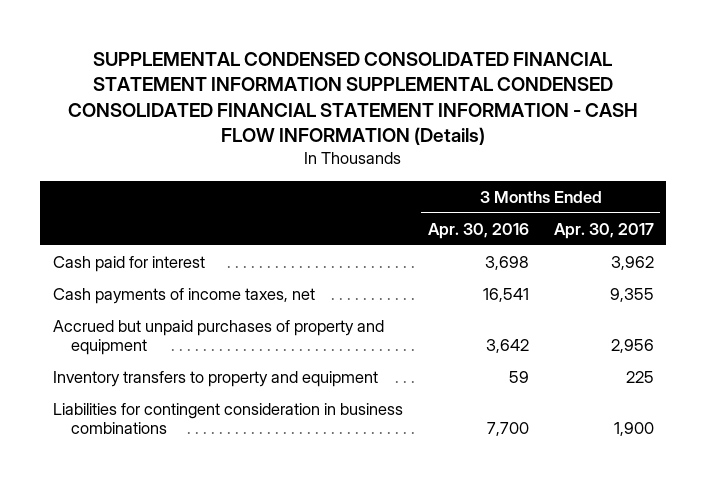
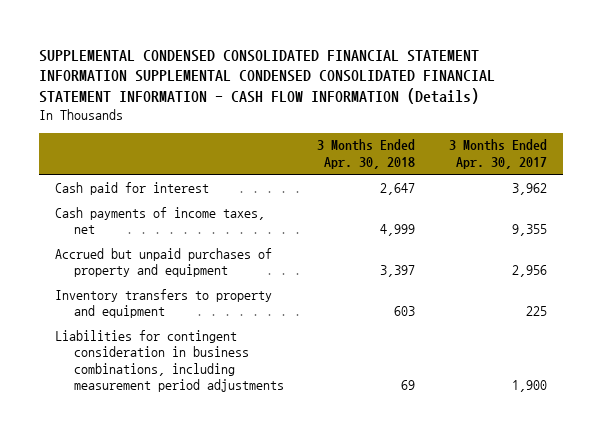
[427,222,529,239] Apr. 30, 2016 -> none
none -> [317,139,416,169] 3 Months Ended Apr. 30, 2018
[52,402,403,435] Liabilities for contingent consideration in business combinations -> [55,329,285,392] Liabilities for contingent consideration in business combinations, including measurement period adjustments

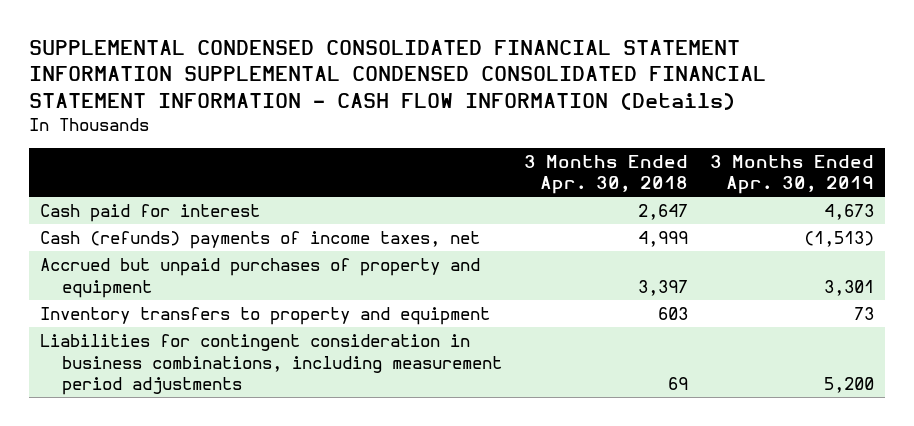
[448,139,547,169] 3 Months Ended Apr. 30, 2017 -> none
none -> [710,154,875,195] 3 Months Ended Apr. 30, 2019
[55,206,266,235] Cash payments of income taxes, net -> [39,231,480,250] Cash (refunds) payments of income taxes, net

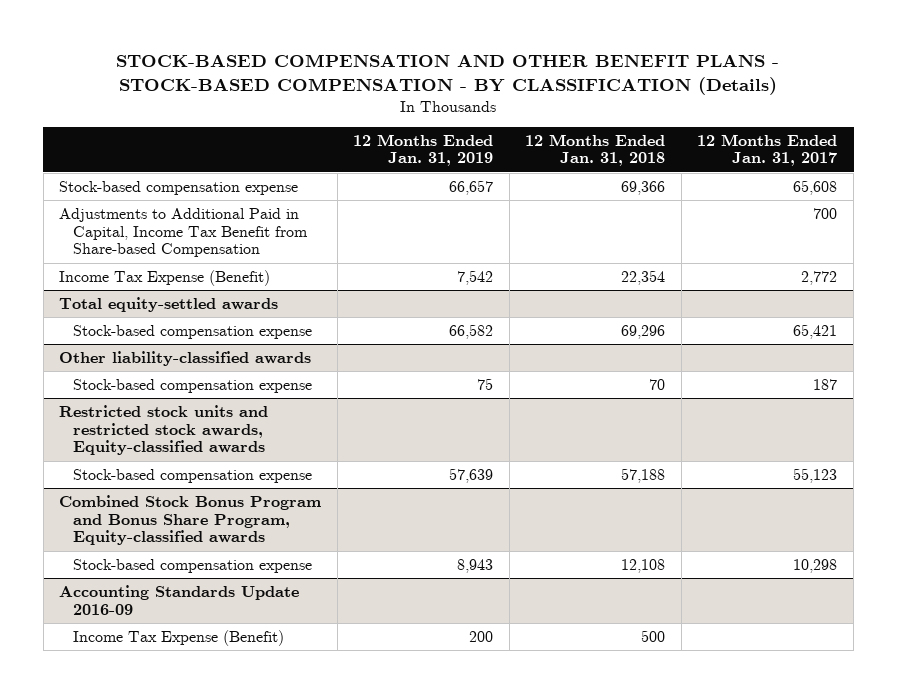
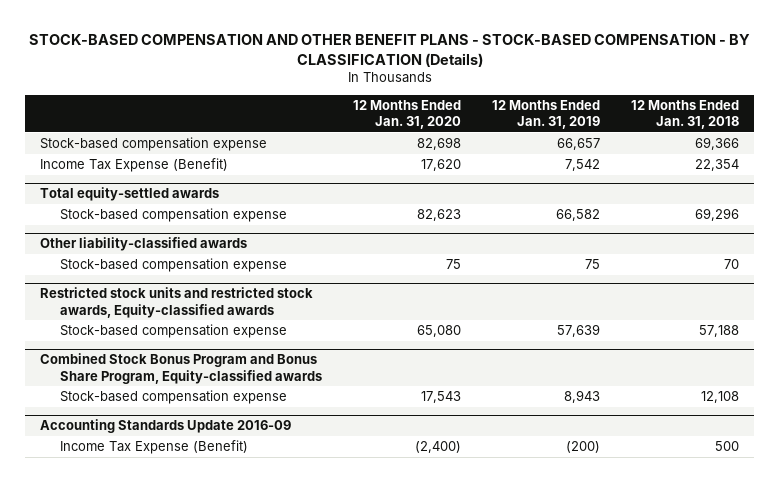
[697,133,838,167] 12 Months Ended Jan. 31, 2017 -> none
none -> [352,99,461,129] 12 Months Ended Jan. 31, 2020
[59,207,308,258] Adjustments to Additional Paid in Capital, Income Tax Benefit from Share-based Compensation -> none
[469,630,494,642] 200 -> [565,441,600,454] (200)

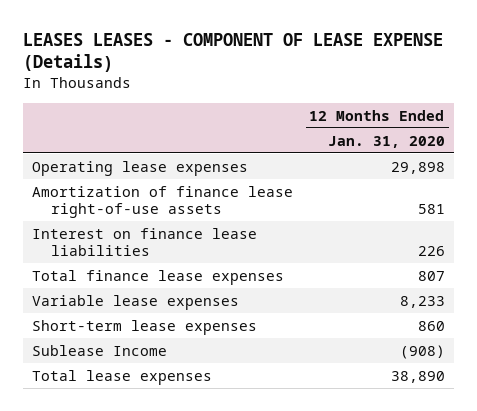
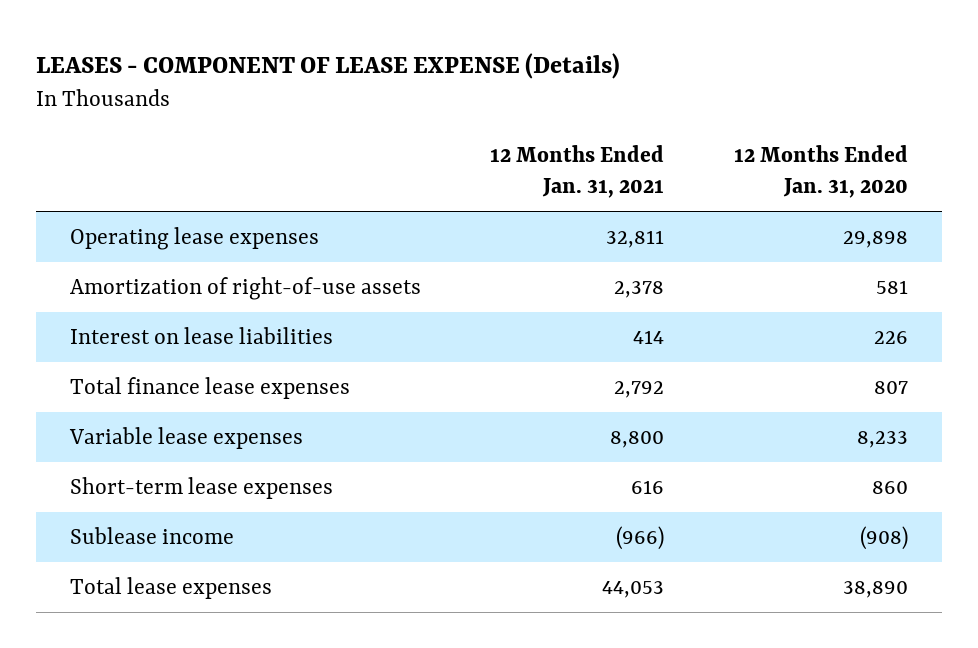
[23,32,444,73] LEASES LEASES - COMPONENT OF LEASE EXPENSE (Details) -> [35,53,620,80] LEASES - COMPONENT OF LEASE EXPENSE (Details)
none -> [490,145,665,198] 12 Months Ended Jan. 31, 2021
[31,185,293,218] Amortization of finance lease right-of-use assets -> [70,276,422,300] Amortization of right-of-use assets
[31,227,257,256] Interest on finance lease liabilities -> [70,326,334,344] Interest on lease liabilities
[31,344,167,356] Sublease Income -> [70,526,235,544] Sublease income

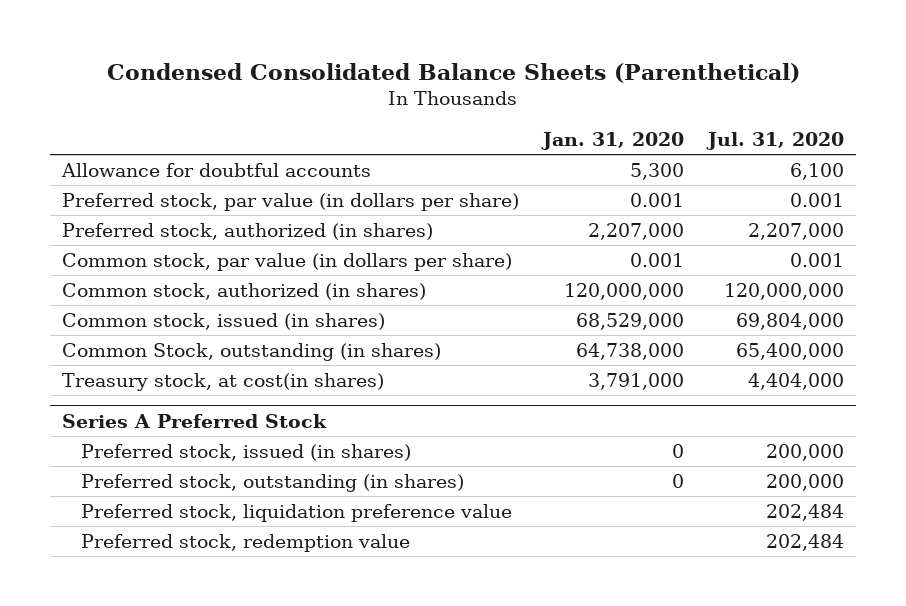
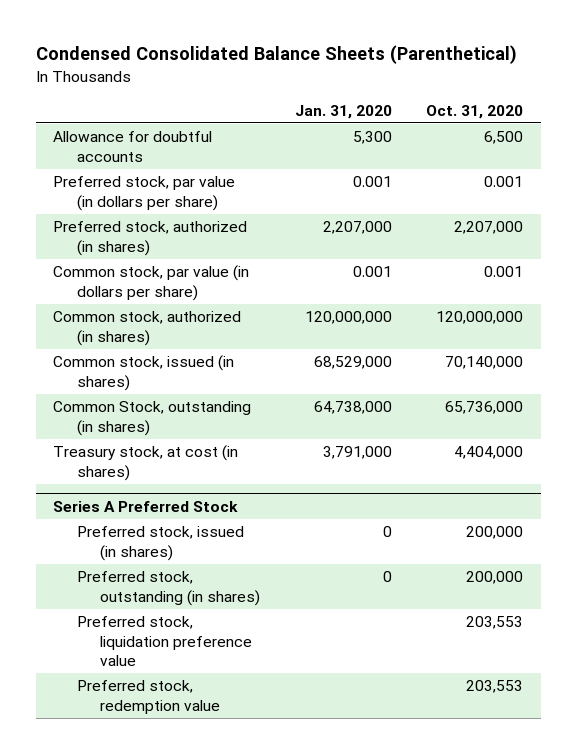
[705,132,844,151] Jul. 31, 2020 -> none
none -> [426,104,524,119] Oct. 31, 2020
[62,373,385,392] Treasury stock, at cost(in shares) -> [53,445,239,481] Treasury stock, at cost (in shares)

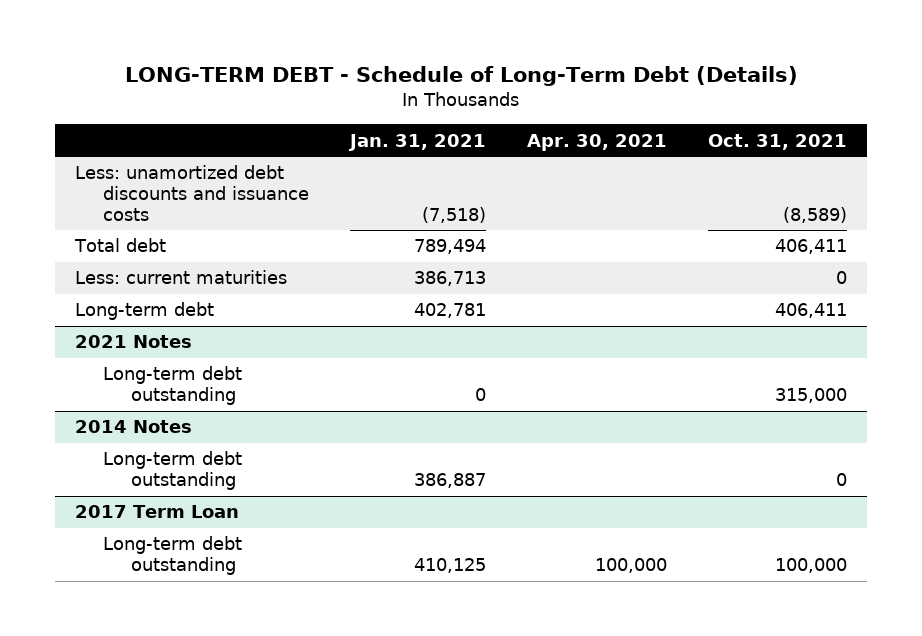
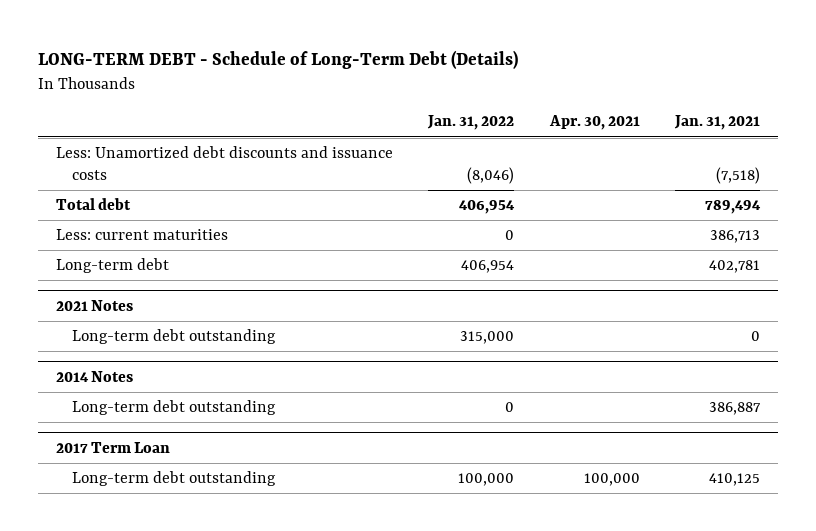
[707,133,847,150] Oct. 31, 2021 -> none
none -> [427,115,515,131] Jan. 31, 2022
[75,165,309,221] Less: unamortized debt discounts and issuance costs -> [56,146,394,180] Less: Unamortized debt discounts and issuance costs

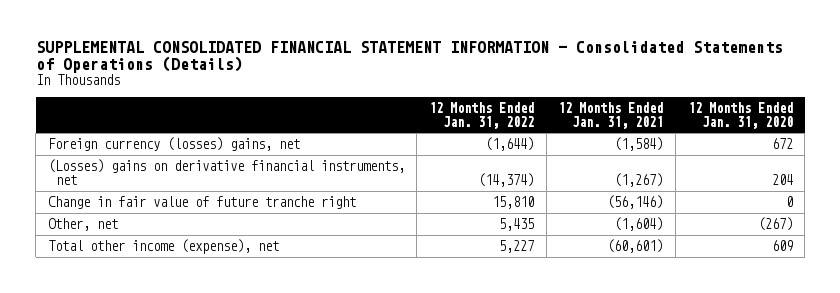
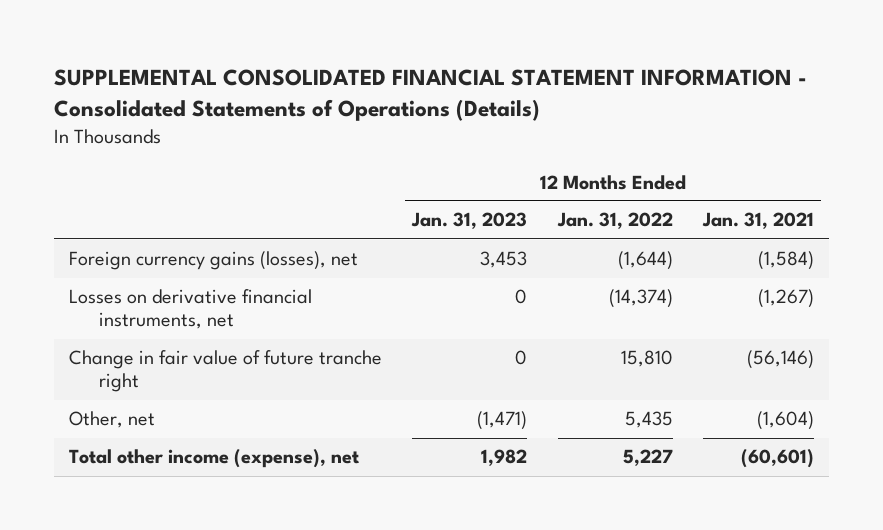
[687,101,793,129] 12 Months Ended Jan. 31, 2020 -> none
none -> [411,212,528,230] Jan. 31, 2023
[47,136,300,151] Foreign currency (losses) gains, net -> [69,251,359,271] Foreign currency gains (losses), net
[47,158,405,186] (Losses) gains on derivative financial instruments, net -> [69,289,313,330] Losses on derivative financial instruments, net

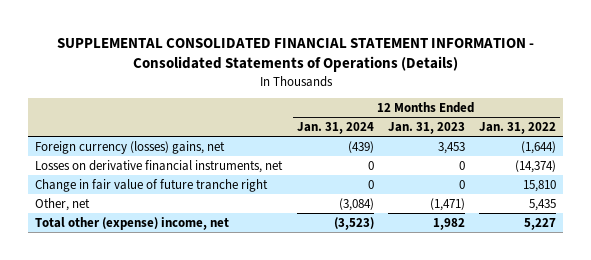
[701,212,814,230] Jan. 31, 2021 -> none
none -> [296,122,374,135] Jan. 31, 2024
[69,251,359,271] Foreign currency gains (losses), net -> [35,140,226,154] Foreign currency (losses) gains, net
[69,449,360,469] Total other income (expense), net -> [35,216,230,230] Total other (expense) income, net

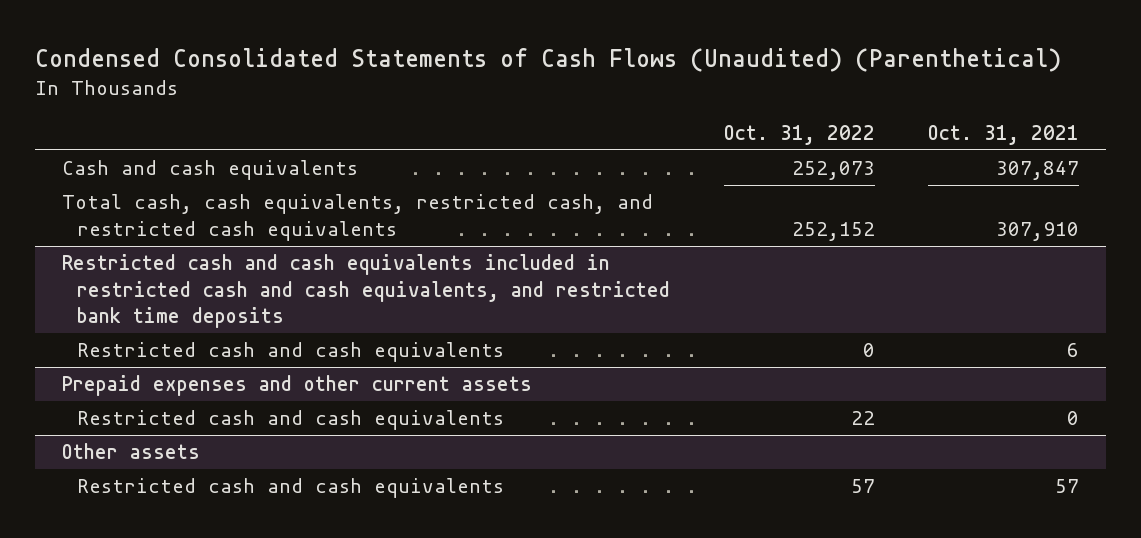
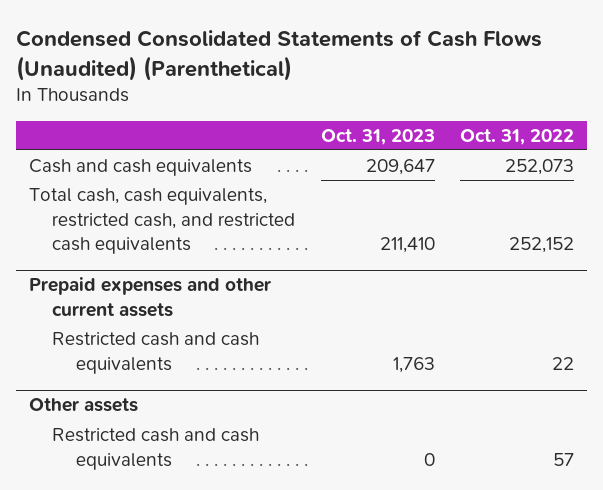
[928,124,1080,145] Oct. 31, 2021 -> none
none -> [320,128,435,145] Oct. 31, 2023
[61,254,670,328] Restricted cash and cash equivalents included in restricted cash and cash equivalents, and restricted bank time deposits -> none
[76,342,504,363] Restricted cash and cash equivalents -> none

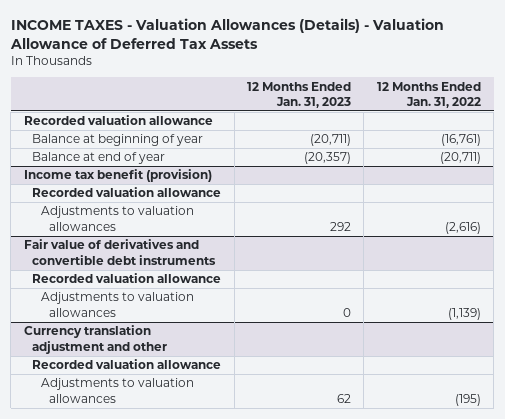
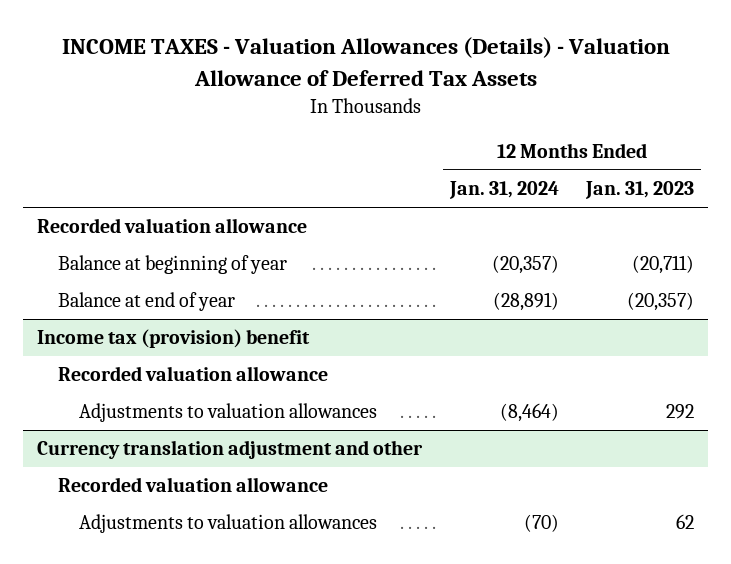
[376,81,481,108] 12 Months Ended Jan. 31, 2022 -> none
none -> [448,181,559,200] Jan. 31, 2024
[23,169,212,183] Income tax benefit (provision) -> [37,329,311,349] Income tax (provision) benefit
[23,239,217,265] Fair value of derivatives and convertible debt instruments -> none
[32,273,222,284] Recorded valuation allowance -> none
[40,292,194,317] Adjustments to valuation allowances -> none

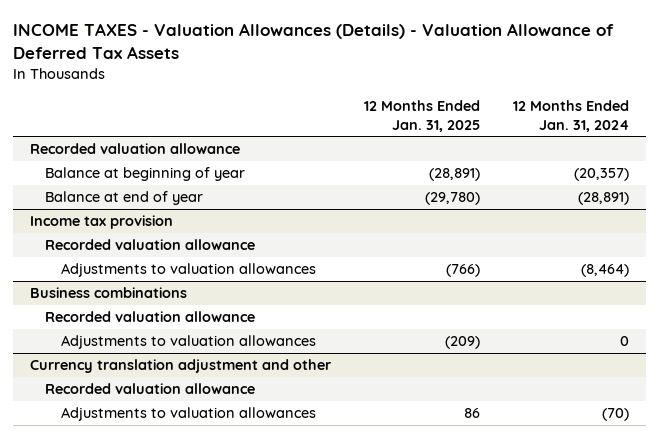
[585,181,695,200] Jan. 31, 2023 -> none
none -> [363,99,480,132] 12 Months Ended Jan. 31, 2025
[37,329,311,349] Income tax (provision) benefit -> [29,215,173,230] Income tax provision
none -> [29,287,187,299] Business combinations
none -> [45,311,256,323] Recorded valuation allowance
none -> [60,335,316,350] Adjustments to valuation allowances

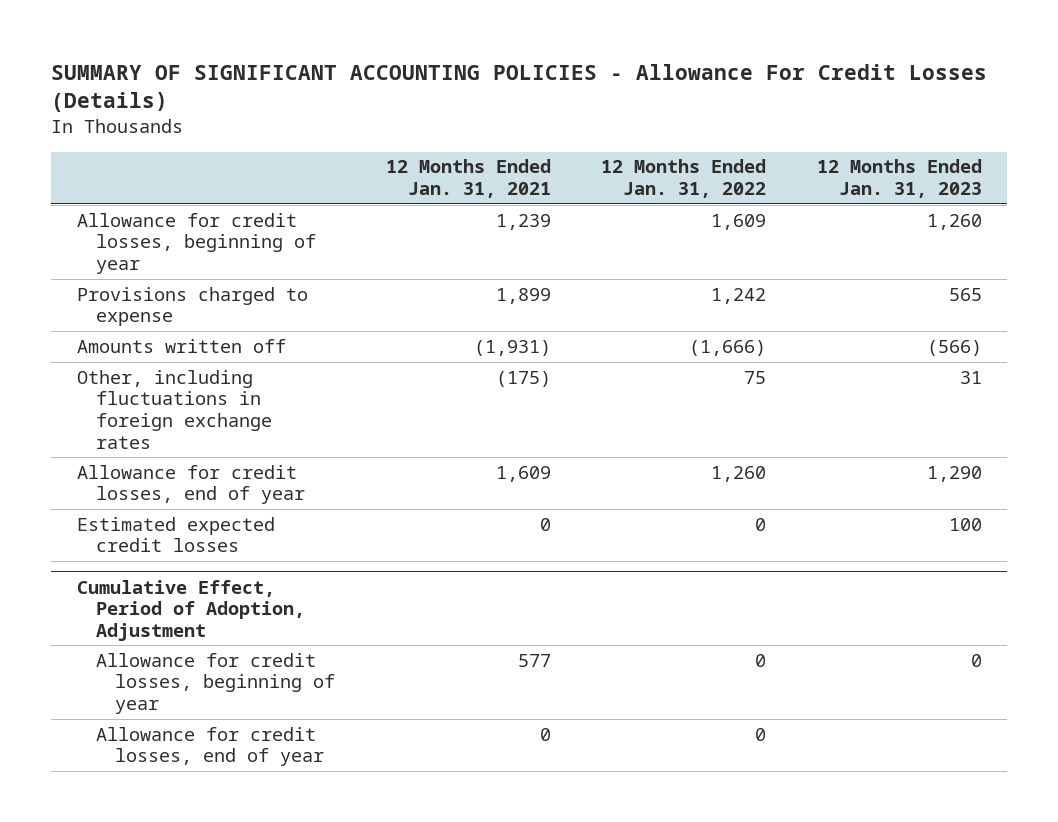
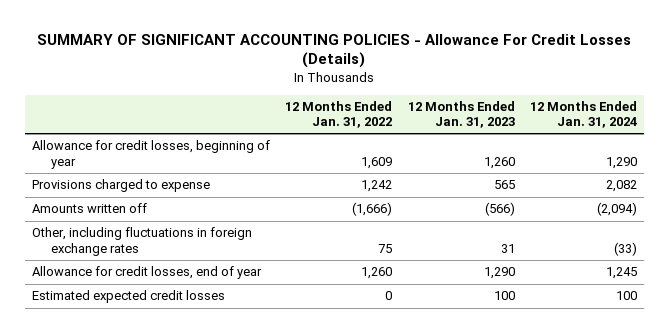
[385,159,551,198] 12 Months Ended Jan. 31, 2021 -> none
none -> [529,101,637,129] 12 Months Ended Jan. 31, 2024
[76,579,305,641] Cumulative Effect, Period of Adoption, Adjustment -> none
[95,652,336,714] Allowance for credit losses, beginning of year -> none
[95,726,325,767] Allowance for credit losses, end of year -> none

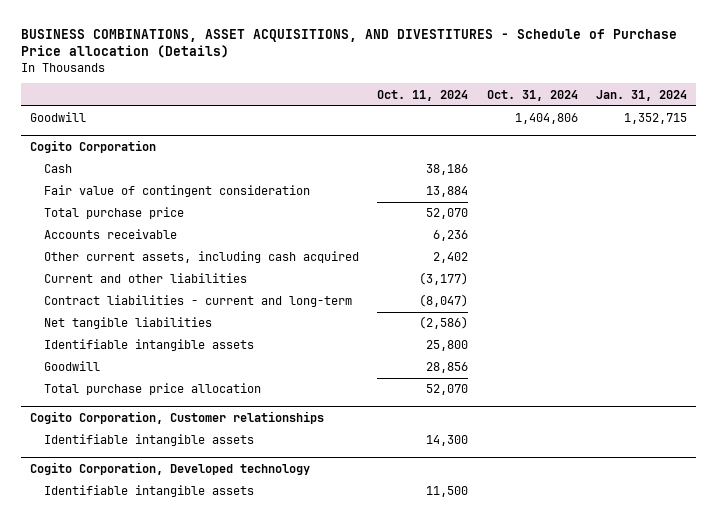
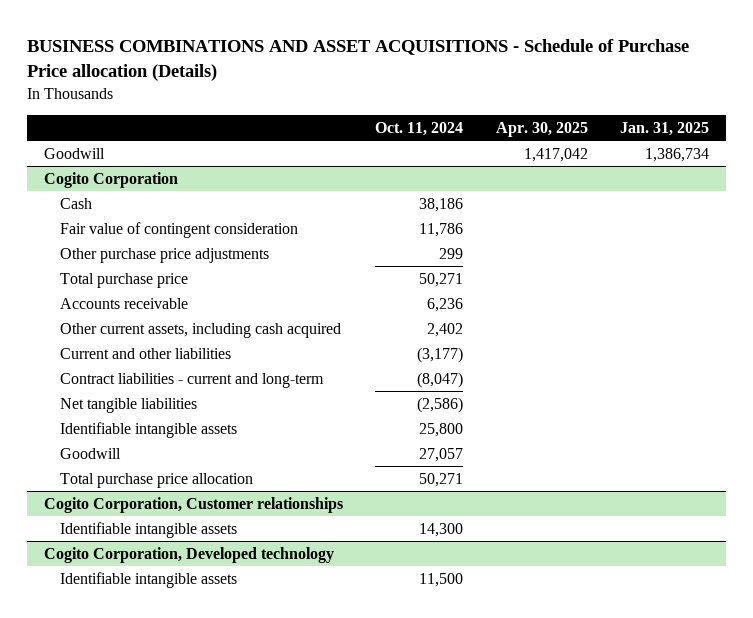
[20,28,677,59] BUSINESS COMBINATIONS, ASSET ACQUISITIONS, AND DIVESTITURES - Schedule of Purchase Price allocation (Details) -> [27,39,690,82] BUSINESS COMBINATIONS AND ASSET ACQUISITIONS - Schedule of Purchase Price allocation (Details)
[486,89,578,101] Oct. 31, 2024 -> none
[596,89,688,101] Jan. 31, 2024 -> none
none -> [495,122,588,138] Apr. 30, 2025
none -> [620,122,710,137] Jan. 31, 2025
[426,186,469,198] 13,884 -> [419,222,464,237] 11,786
none -> [59,247,269,263] Other purchase price adjustments
[426,208,469,220] 52,070 -> [419,272,464,287] 50,271
[426,362,469,374] 28,856 -> [419,447,464,462] 27,057
[426,384,469,396] 52,070 -> [419,472,464,487] 50,271

